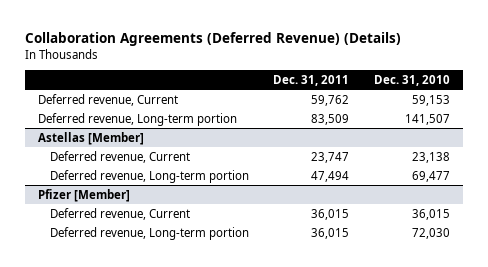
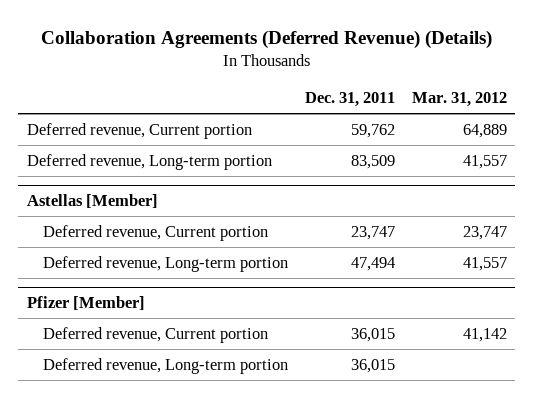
[374,74,451,86] Dec. 31, 2010 -> none
none -> [411,92,507,108] Mar. 31, 2012
[37,93,178,106] Deferred revenue, Current -> [26,122,252,139] Deferred revenue, Current portion
[49,150,190,163] Deferred revenue, Current -> [42,224,268,241] Deferred revenue, Current portion
[49,207,190,220] Deferred revenue, Current -> [42,326,268,343] Deferred revenue, Current portion

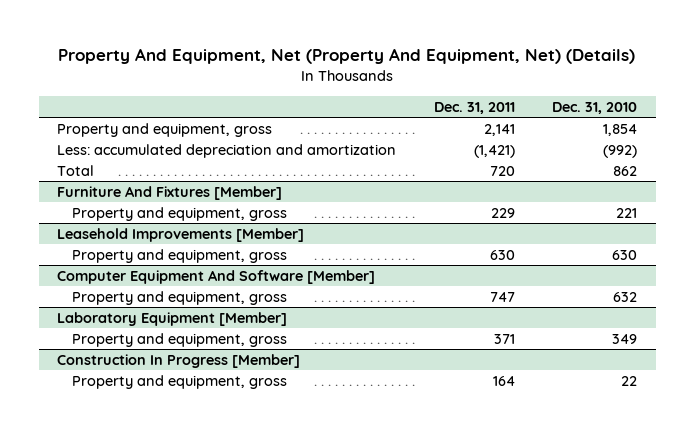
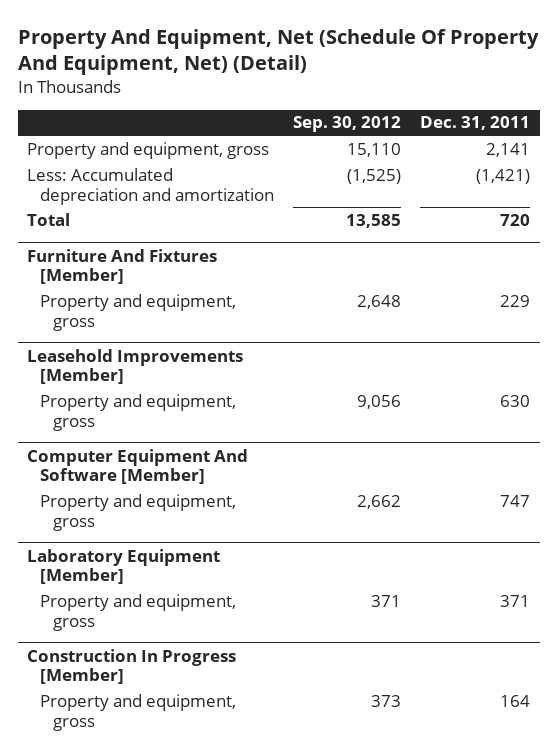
[58,48,636,65] Property And Equipment, Net (Property And Equipment, Net) (Details) -> [17,28,539,75] Property And Equipment, Net (Schedule Of Property And Equipment, Net) (Detail)
[552,101,638,114] Dec. 31, 2010 -> none
none -> [293,116,402,133] Sep. 30, 2012
[57,143,397,158] Less: accumulated depreciation and amortization -> [27,167,275,205] Less: Accumulated depreciation and amortization

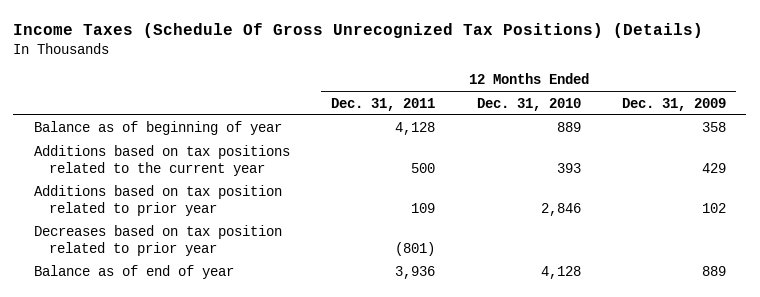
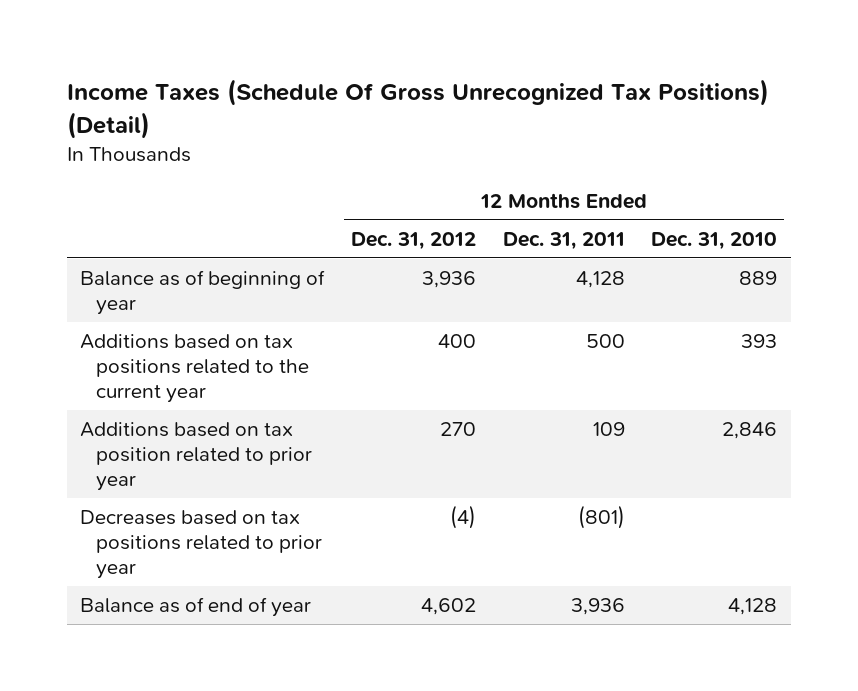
[13,23,704,39] Income Taxes (Schedule Of Gross Unrecognized Tax Positions) (Details) -> [67,78,770,139] Income Taxes (Schedule Of Gross Unrecognized Tax Positions) (Detail)
[621,97,726,111] Dec. 31, 2009 -> none
none -> [351,232,477,251] Dec. 31, 2012
[34,225,283,257] Decreases based on tax position related to prior year -> [80,510,323,579] Decreases based on tax positions related to prior year

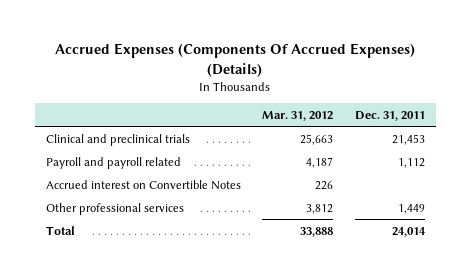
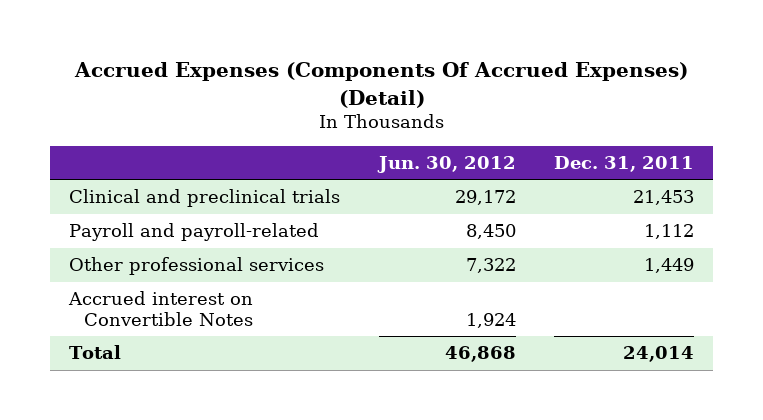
[55,43,416,77] Accrued Expenses (Components Of Accrued Expenses) (Details) -> [73,62,688,108] Accrued Expenses (Components Of Accrued Expenses) (Detail)
[262,110,334,121] Mar. 31, 2012 -> none
none -> [376,155,516,173] Jun. 30, 2012
[45,156,181,169] Payroll and payroll related -> [69,223,320,242] Payroll and payroll-related
[45,179,241,190] Accrued interest on Convertible Notes -> [68,291,254,326] Accrued interest on Convertible Notes

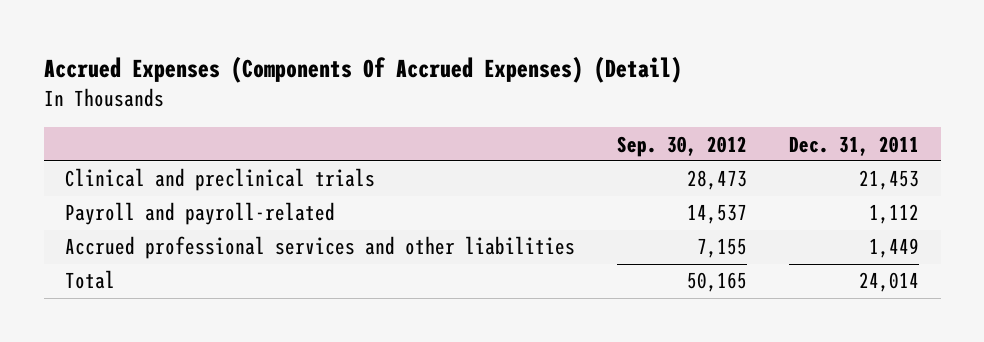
[376,155,516,173] Jun. 30, 2012 -> none
none -> [617,135,748,157] Sep. 30, 2012
[68,291,254,326] Accrued interest on Convertible Notes -> none
[69,257,325,276] Other professional services -> [64,236,575,260] Accrued professional services and other liabilities

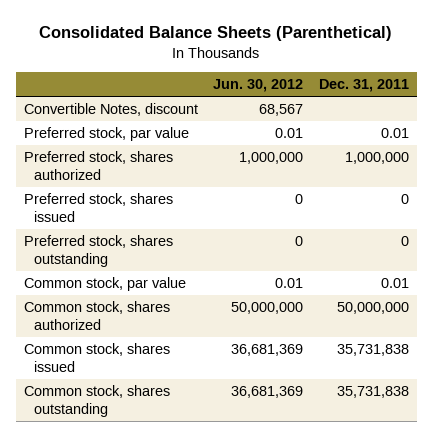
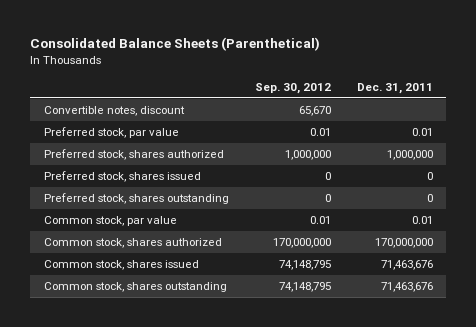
[213,78,304,92] Jun. 30, 2012 -> none
none -> [254,82,331,94] Sep. 30, 2012
[23,103,198,117] Convertible Notes, discount -> [43,106,185,117] Convertible notes, discount
[336,302,409,315] 50,000,000 -> [374,238,433,249] 170,000,000
[336,344,409,357] 35,731,838 -> [380,260,433,271] 71,463,676
[336,386,409,399] 35,731,838 -> [380,282,433,293] 71,463,676

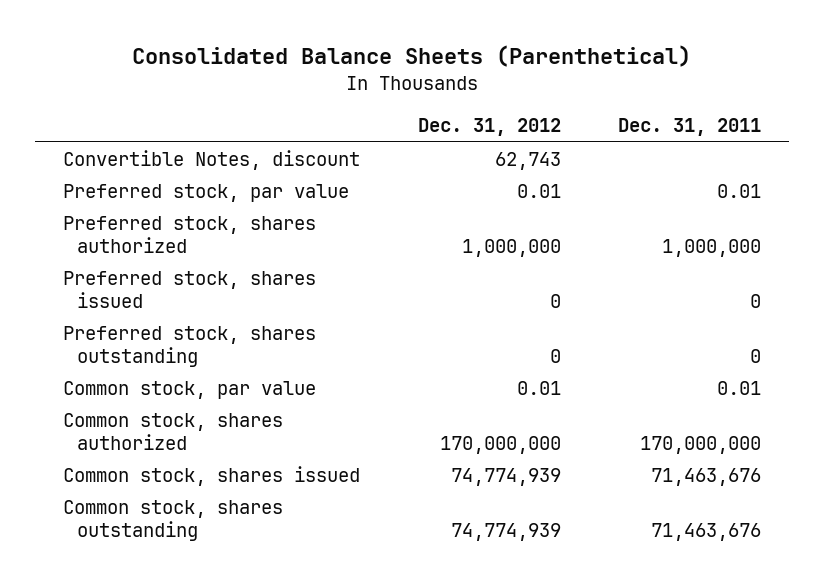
[254,82,331,94] Sep. 30, 2012 -> none
none -> [417,118,561,137] Dec. 31, 2012
[43,106,185,117] Convertible notes, discount -> [63,150,361,171] Convertible Notes, discount

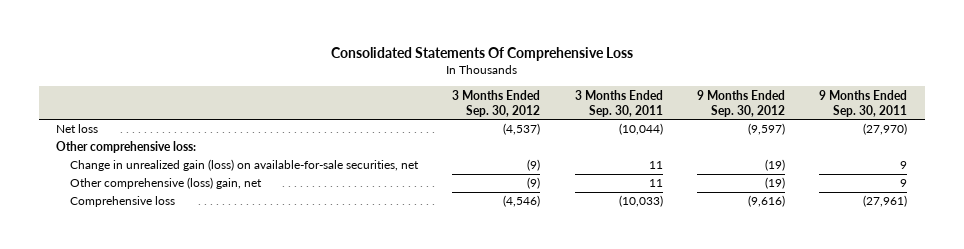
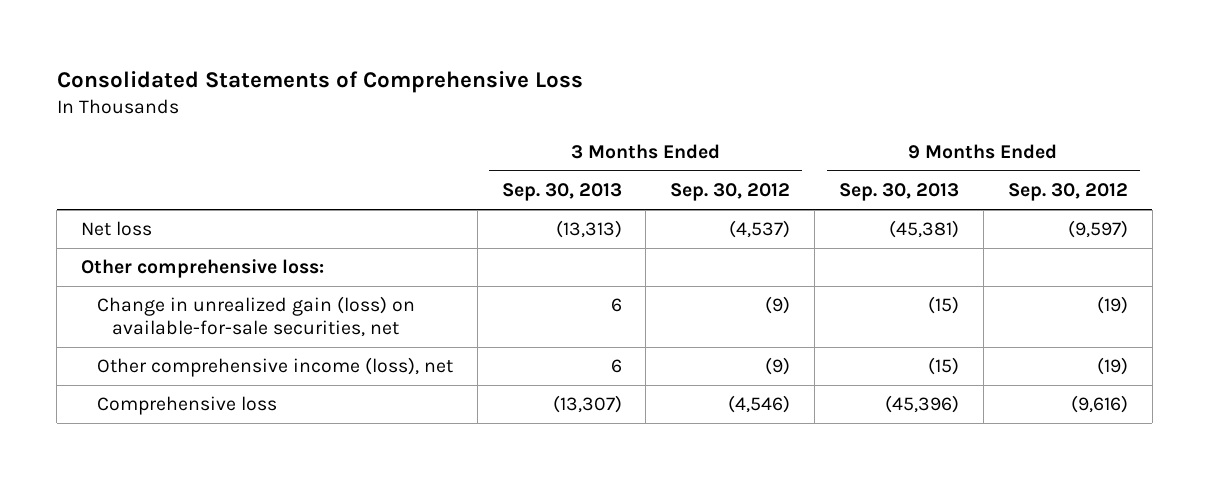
[330,46,633,61] Consolidated Statements Of Comprehensive Loss -> [56,71,583,94] Consolidated Statements of Comprehensive Loss
[574,89,663,117] 3 Months Ended Sep. 30, 2011 -> none
[819,89,908,117] 9 Months Ended Sep. 30, 2011 -> none
none -> [501,183,622,202] Sep. 30, 2013
none -> [838,183,959,202] Sep. 30, 2013
[69,177,262,190] Other comprehensive (loss) gain, net -> [96,357,453,378] Other comprehensive income (loss), net

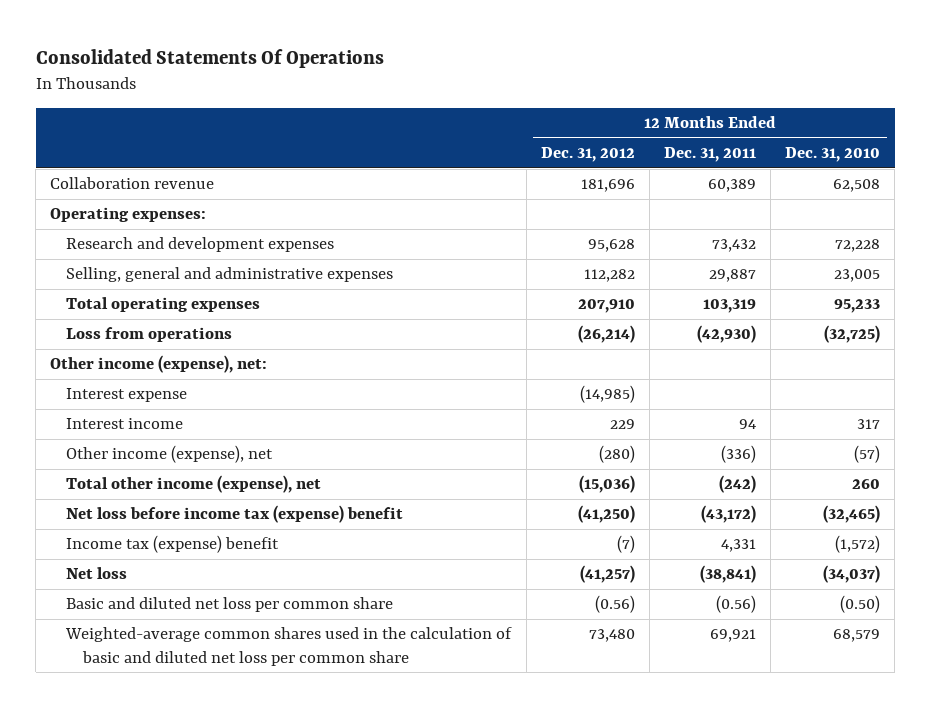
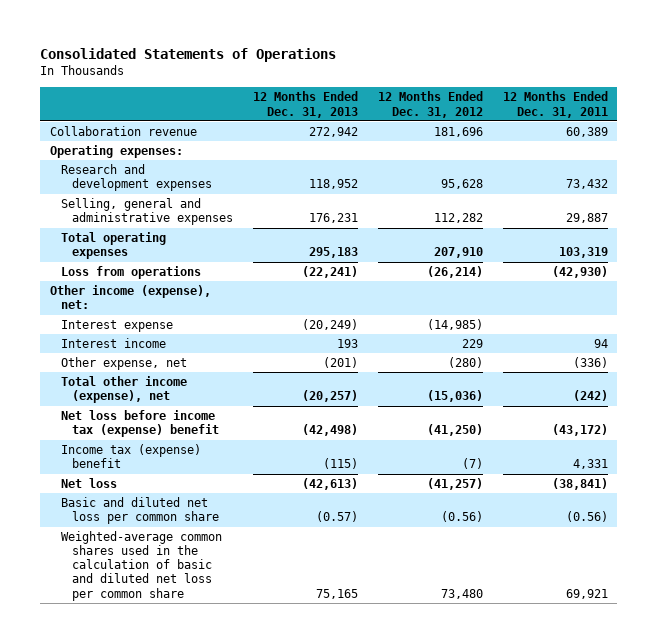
[35,49,384,69] Consolidated Statements Of Operations -> [39,47,336,62] Consolidated Statements of Operations
[785,147,881,163] Dec. 31, 2010 -> none
none -> [252,91,358,118] 12 Months Ended Dec. 31, 2013
[66,445,274,464] Other income (expense), net -> [60,357,187,371] Other expense, net

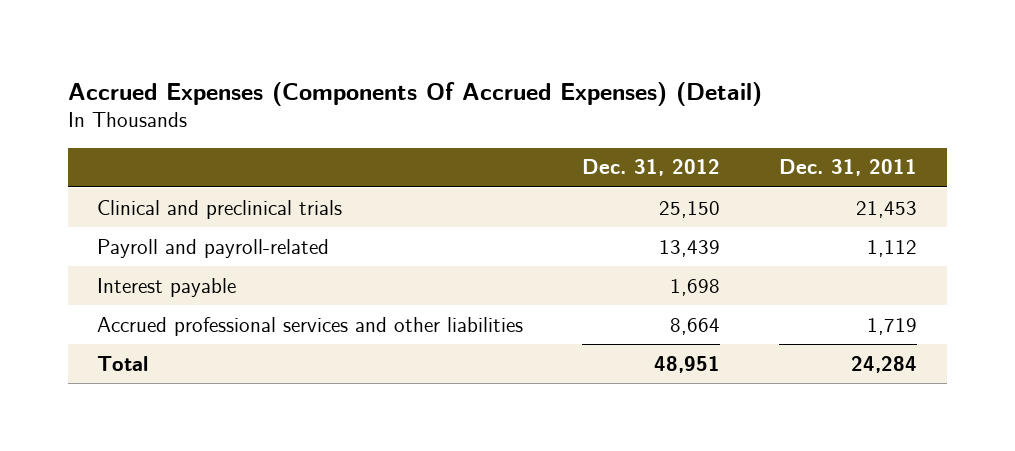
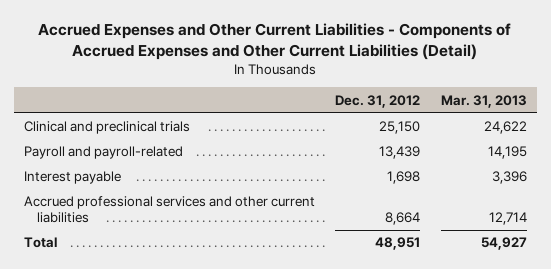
[67,81,762,106] Accrued Expenses (Components Of Accrued Expenses) (Detail) -> [38,22,512,60] Accrued Expenses and Other Current Liabilities - Components of Accrued Expenses and Other Current Liabilities (Detail)
[779,159,918,177] Dec. 31, 2011 -> none
none -> [440,94,527,108] Mar. 31, 2013
[97,316,524,336] Accrued professional services and other liabilities -> [23,196,315,224] Accrued professional services and other current liabilities

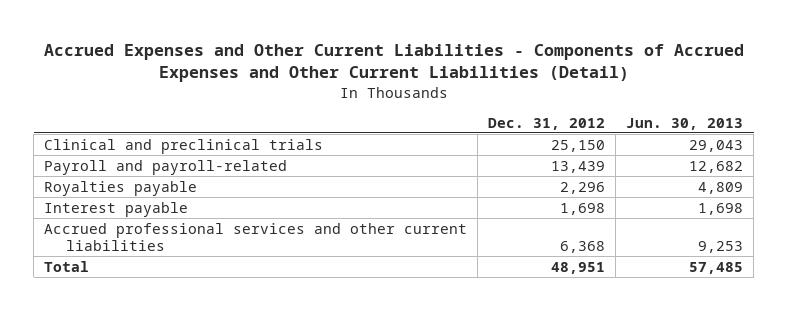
[440,94,527,108] Mar. 31, 2013 -> none
none -> [626,117,744,130] Jun. 30, 2013
none -> [44,180,198,196] Royalties payable
[385,212,421,226] 8,664 -> [560,240,606,253] 6,368

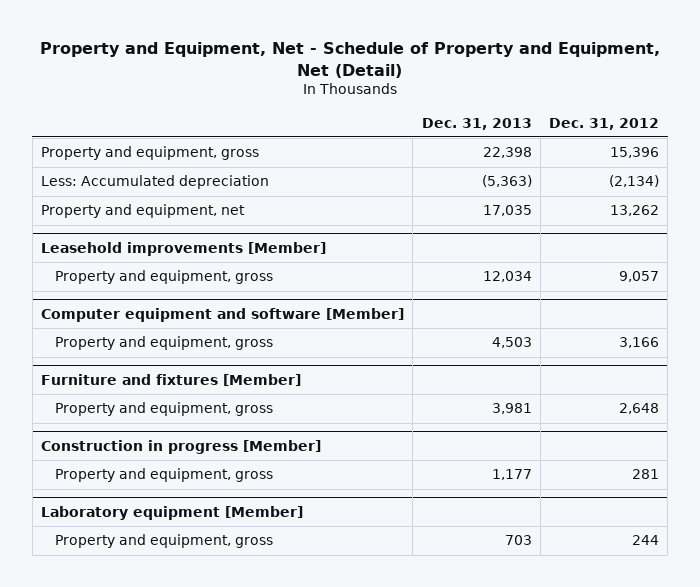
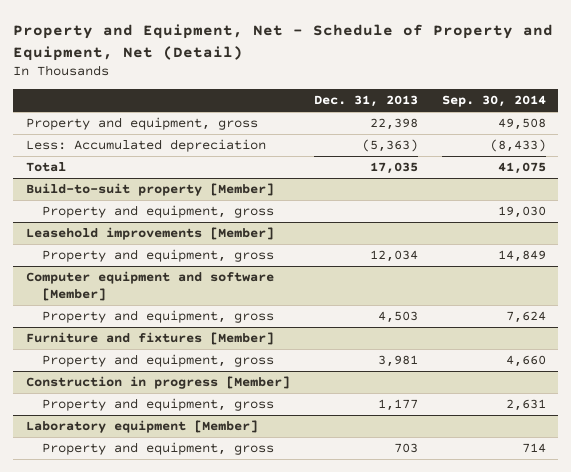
[549,117,660,130] Dec. 31, 2012 -> none
none -> [441,95,546,108] Sep. 30, 2014
[41,204,246,219] Property and equipment, net -> [25,162,66,173] Total
none -> [25,183,274,197] Build-to-suit property [Member]
none -> [42,205,275,219] Property and equipment, gross

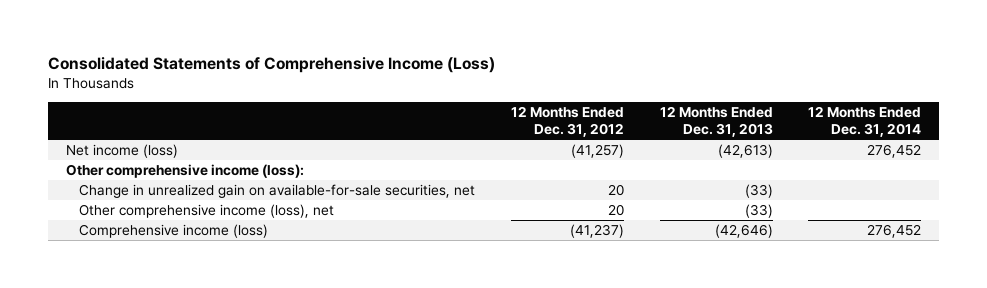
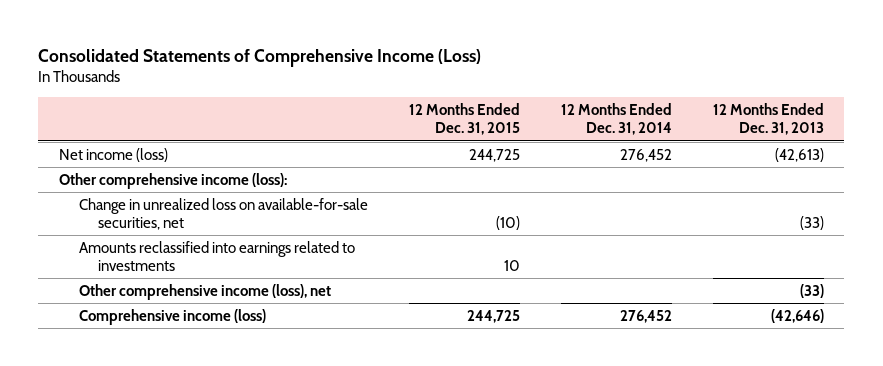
[510,105,624,137] 12 Months Ended Dec. 31, 2012 -> none
none -> [408,103,520,136] 12 Months Ended Dec. 31, 2015
[78,184,475,199] Change in unrealized gain on available-for-sale securities, net -> [78,197,368,230] Change in unrealized loss on available-for-sale securities, net
none -> [78,240,355,271] Amounts reclassified into earnings related to investments

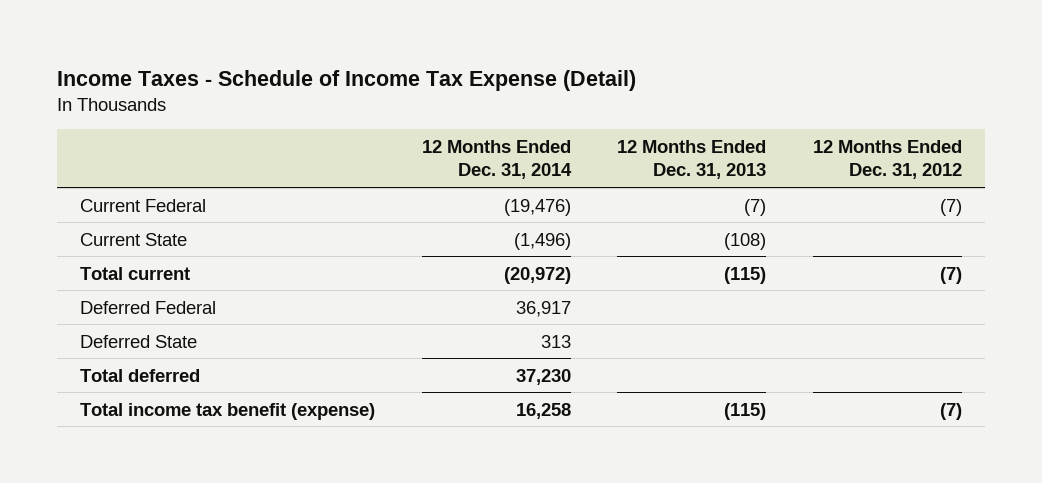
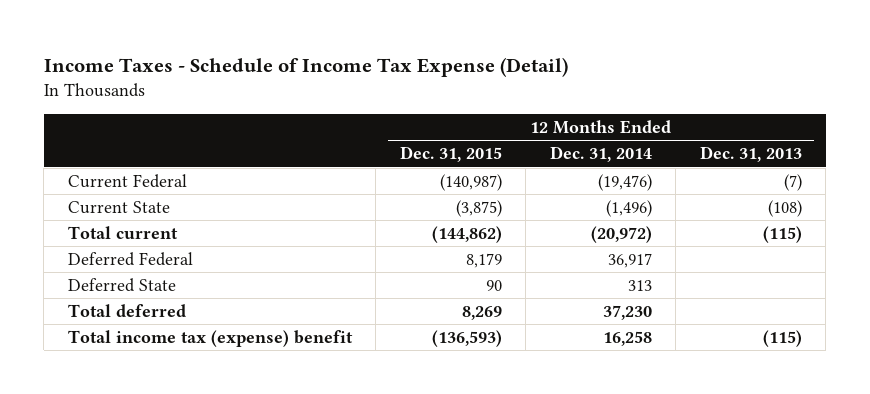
[812,139,962,180] 12 Months Ended Dec. 31, 2012 -> none
none -> [399,146,502,163] Dec. 31, 2015
[80,402,376,420] Total income tax benefit (expense) -> [67,330,353,348] Total income tax (expense) benefit

